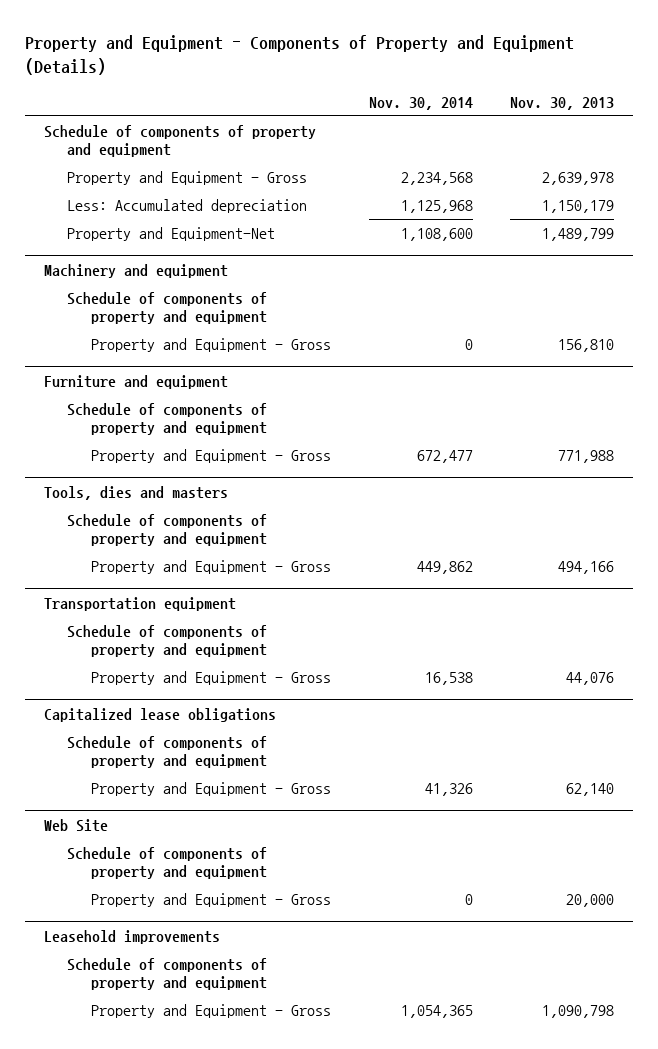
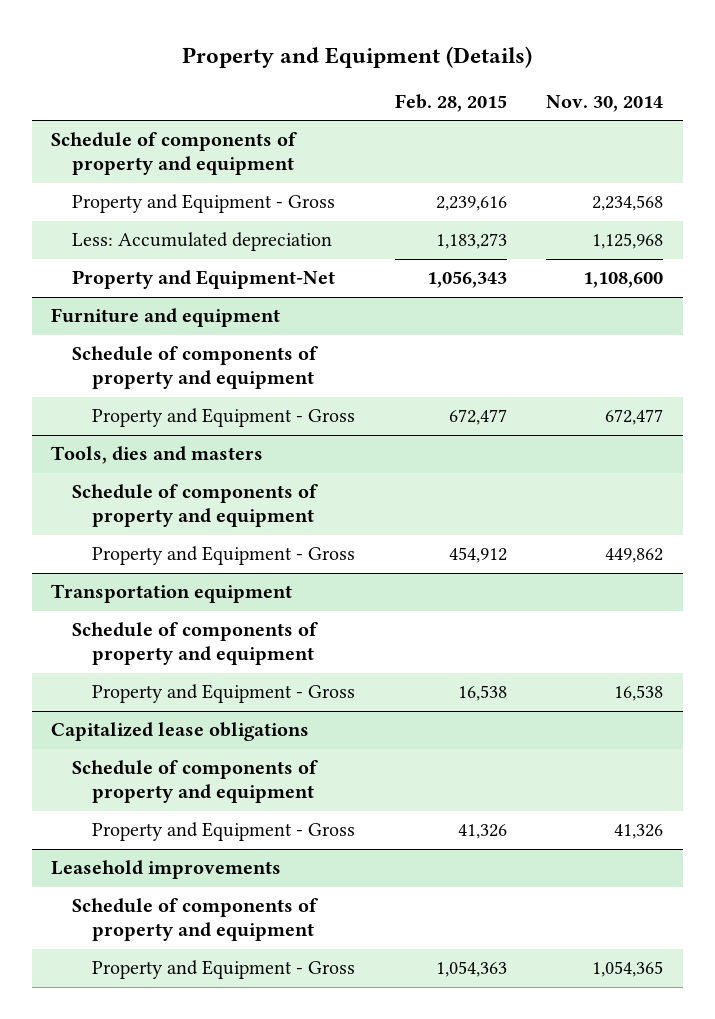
[24,35,574,76] Property and Equipment - Components of Property and Equipment (Details) -> [182,45,533,68] Property and Equipment (Details)
[510,96,615,110] Nov. 30, 2013 -> none
none -> [394,93,507,112] Feb. 28, 2015
[43,263,228,278] Machinery and equipment -> none
[67,291,268,324] Schedule of components of property and equipment -> none
[90,337,331,352] Property and Equipment - Gross -> none
[43,818,108,832] Web Site -> none
[67,846,268,879] Schedule of components of property and equipment -> none
[90,892,331,907] Property and Equipment - Gross -> none

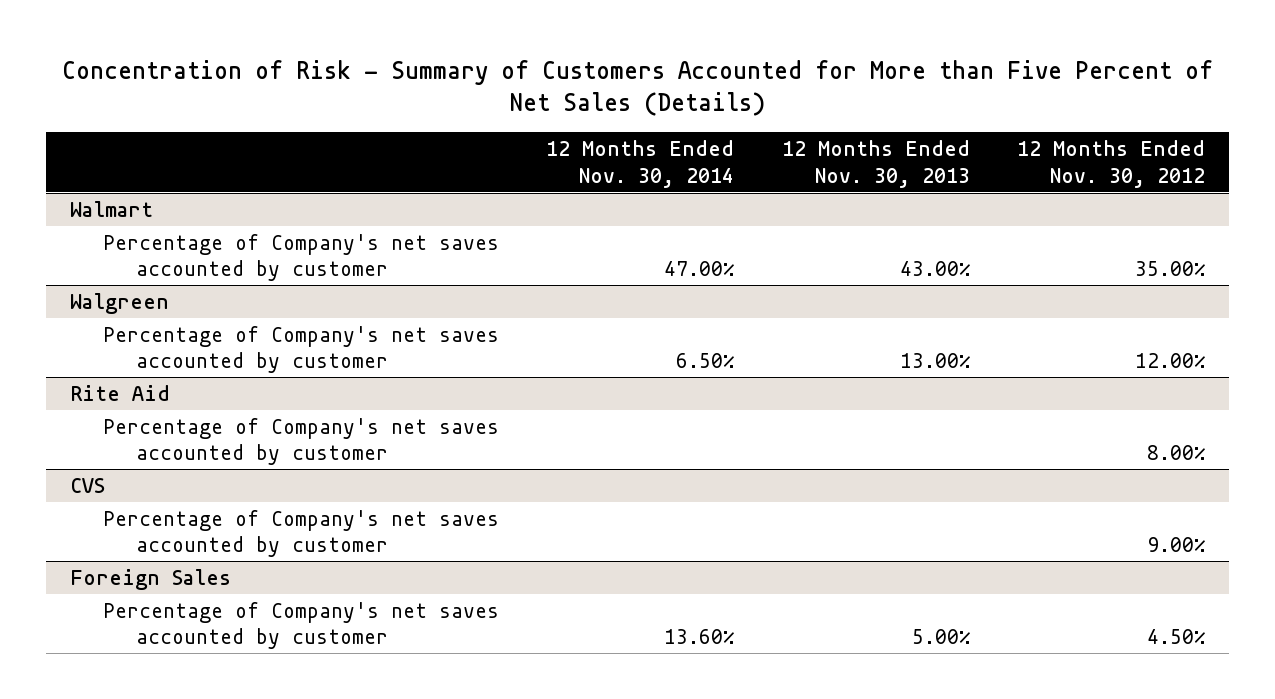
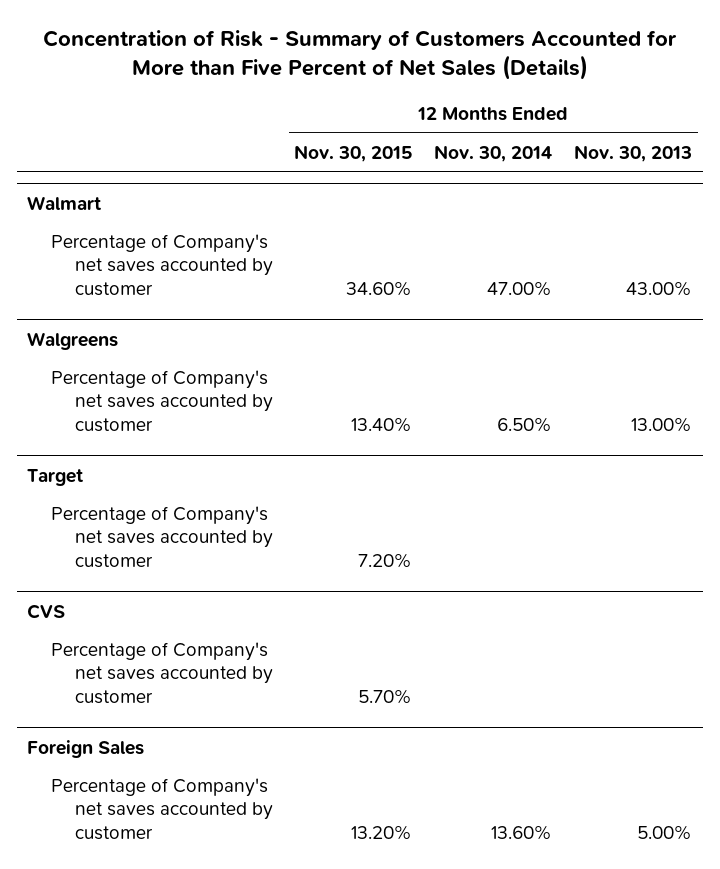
[1017,140,1206,188] 12 Months Ended Nov. 30, 2012 -> none
none -> [294,144,413,162] Nov. 30, 2015
[70,292,170,314] Walgreen -> [27,331,119,350] Walgreens
[70,384,171,401] Rite Aid -> none
none -> [27,468,84,486] Target

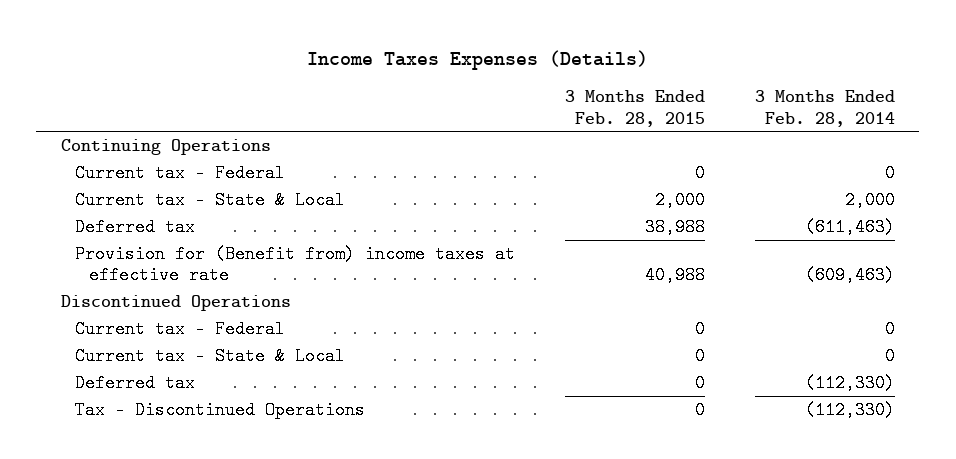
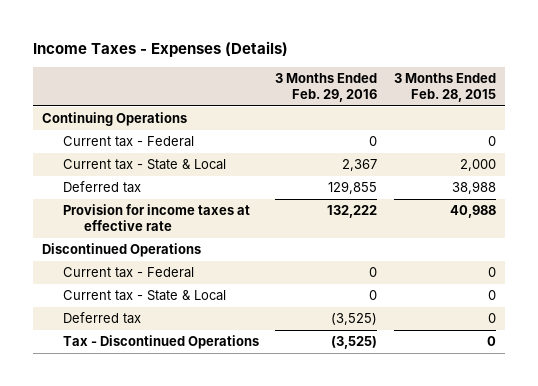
[306,49,648,70] Income Taxes Expenses (Details) -> [33,40,289,57] Income Taxes - Expenses (Details)
[754,90,895,127] 3 Months Ended Feb. 28, 2014 -> none
none -> [275,73,378,102] 3 Months Ended Feb. 29, 2016
[75,245,516,285] Provision for (Benefit from) income taxes at effective rate -> [62,204,250,232] Provision for income taxes at effective rate

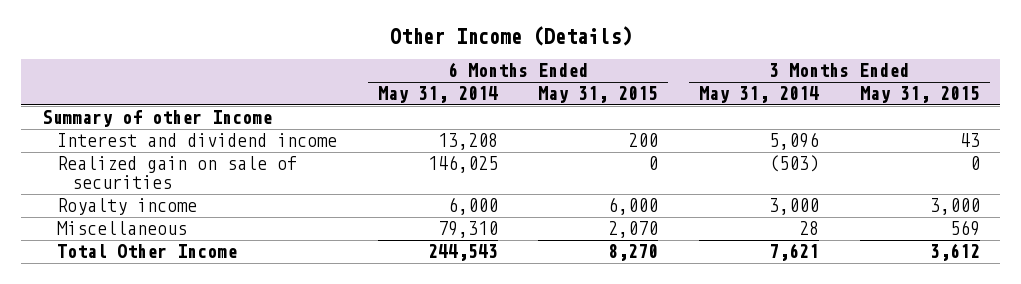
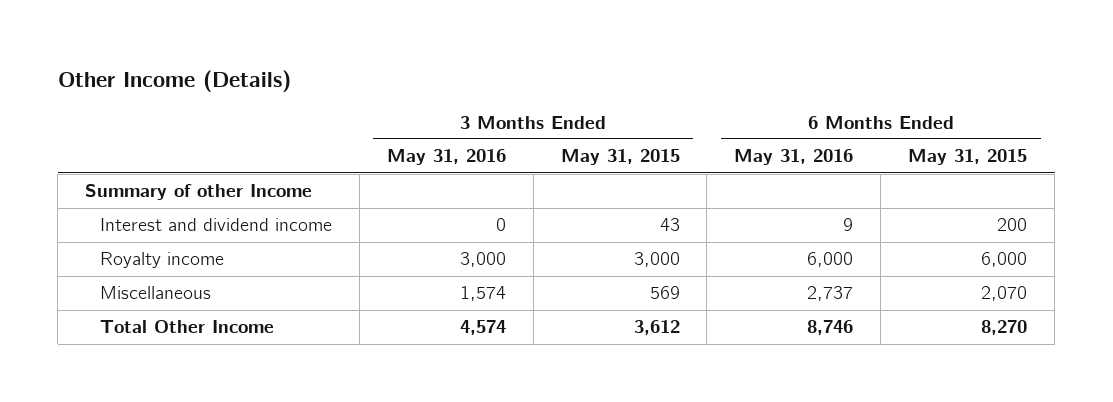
[377,86,498,104] May 31, 2014 -> none
[698,86,819,104] May 31, 2014 -> none
none -> [386,149,506,166] May 31, 2016
none -> [734,149,854,166] May 31, 2016
[57,156,298,190] Realized gain on sale of securities -> none

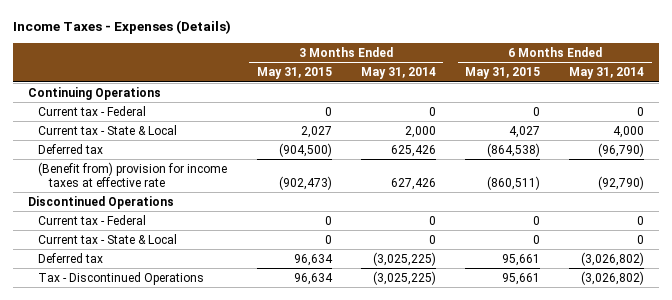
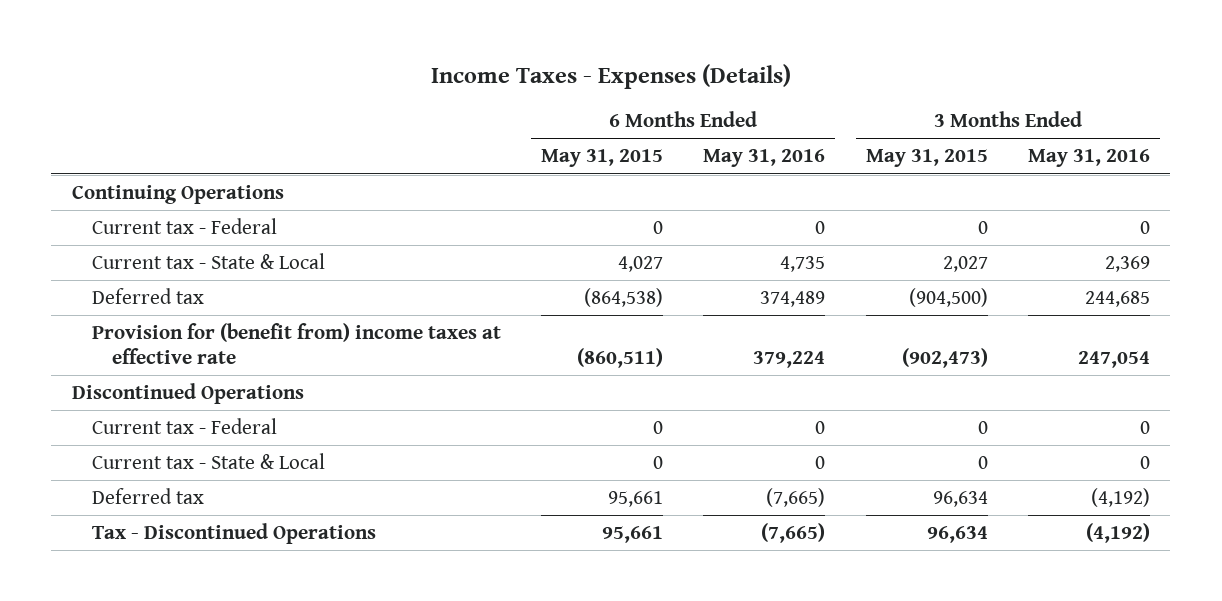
[360,67,436,80] May 31, 2014 -> none
[569,67,645,80] May 31, 2014 -> none
none -> [703,149,826,168] May 31, 2016
none -> [1027,149,1150,168] May 31, 2016
[38,161,228,187] (Benefit from) provision for income taxes at effective rate -> [91,322,501,365] Provision for (benefit from) income taxes at effective rate

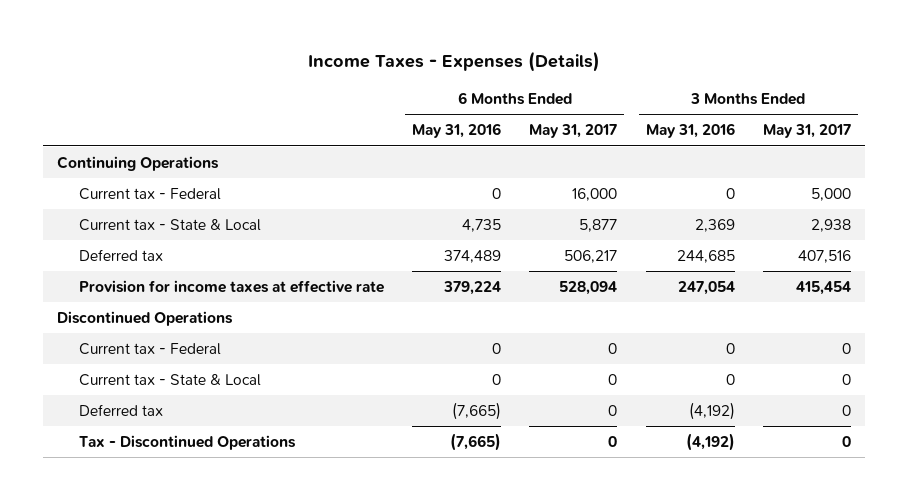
[540,149,663,168] May 31, 2015 -> none
[865,149,988,168] May 31, 2015 -> none
none -> [529,124,618,139] May 31, 2017
none -> [762,124,851,139] May 31, 2017
[91,322,501,365] Provision for (benefit from) income taxes at effective rate -> [78,279,384,293] Provision for income taxes at effective rate

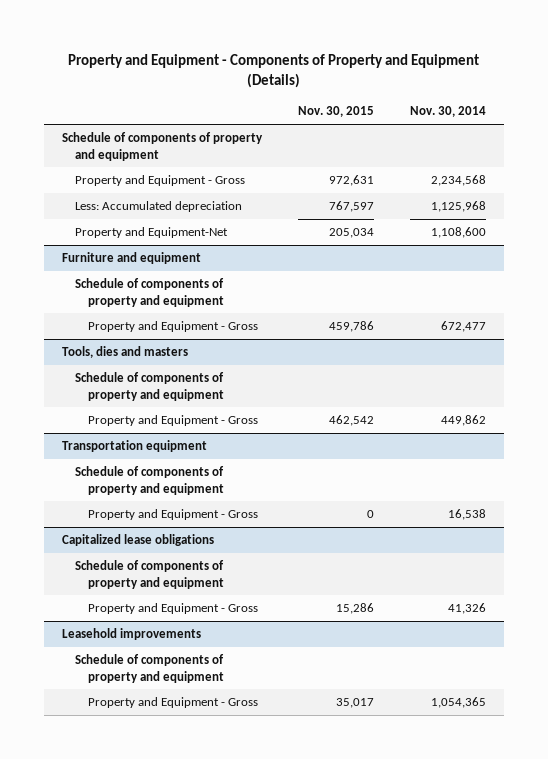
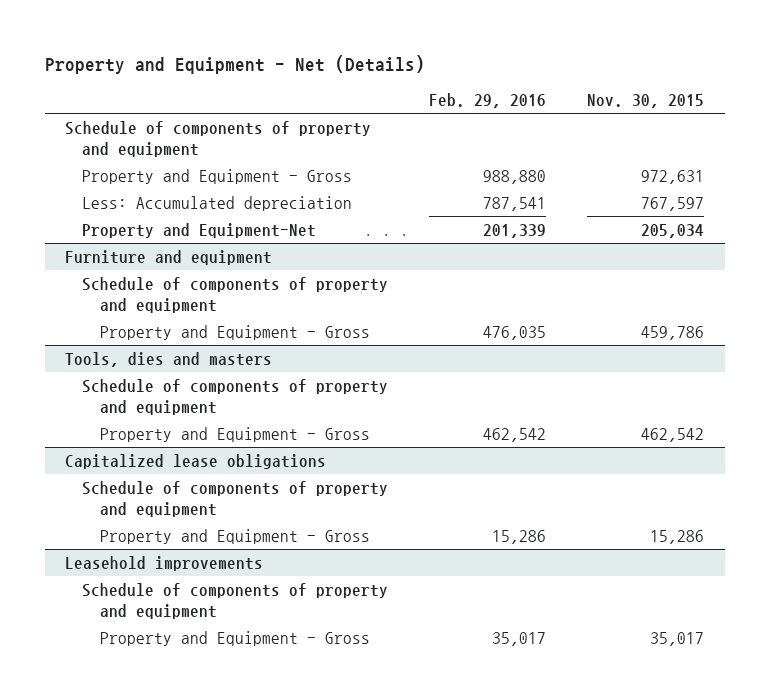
[68,53,480,88] Property and Equipment - Components of Property and Equipment (Details) -> [44,54,425,74] Property and Equipment - Net (Details)
[409,106,486,118] Nov. 30, 2014 -> none
none -> [429,93,547,109] Feb. 29, 2016
[62,440,208,453] Transportation equipment -> none
[75,466,225,495] Schedule of components of property and equipment -> none
[87,509,258,521] Property and Equipment - Gross -> none

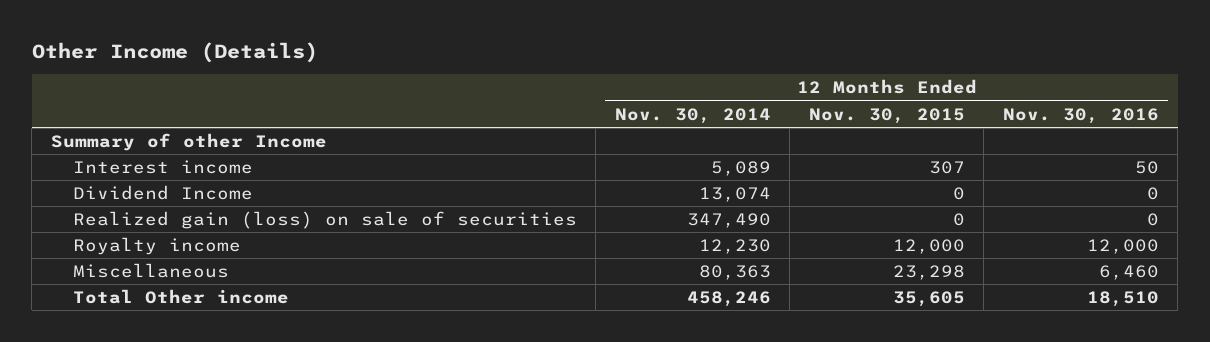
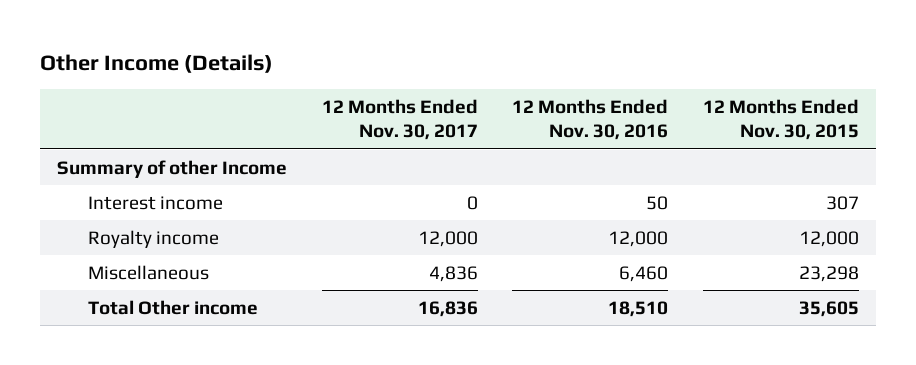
[614,107,771,124] Nov. 30, 2014 -> none
none -> [321,98,478,141] 12 Months Ended Nov. 30, 2017
[72,185,253,201] Dividend Income -> none
[72,211,577,230] Realized gain (loss) on sale of securities -> none

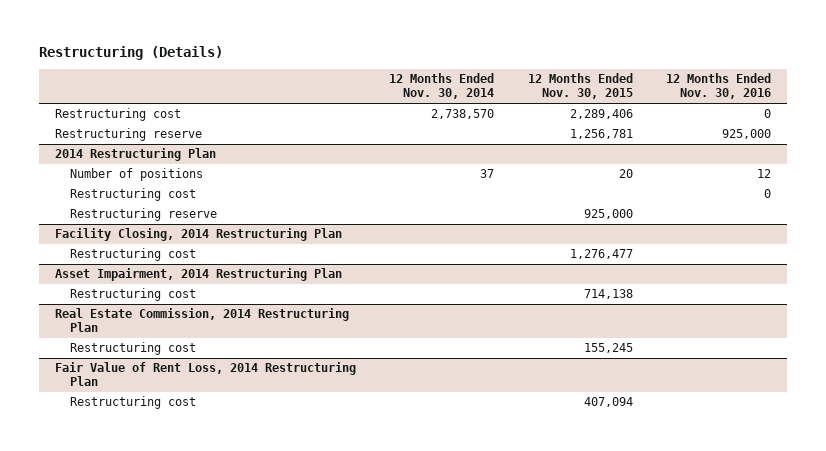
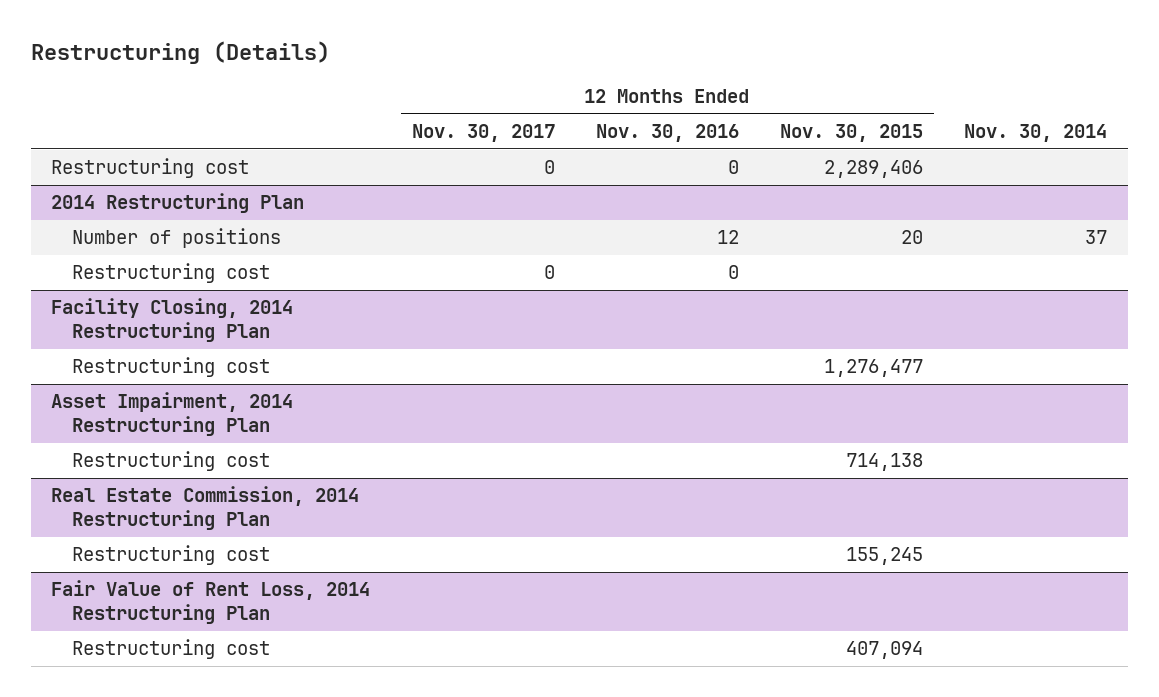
[389,73,495,100] 12 Months Ended Nov. 30, 2014 -> none
none -> [411,123,555,142] Nov. 30, 2017
none -> [964,123,1108,142] Nov. 30, 2014
[55,128,203,142] Restructuring reserve -> none
[70,208,218,222] Restructuring reserve -> none

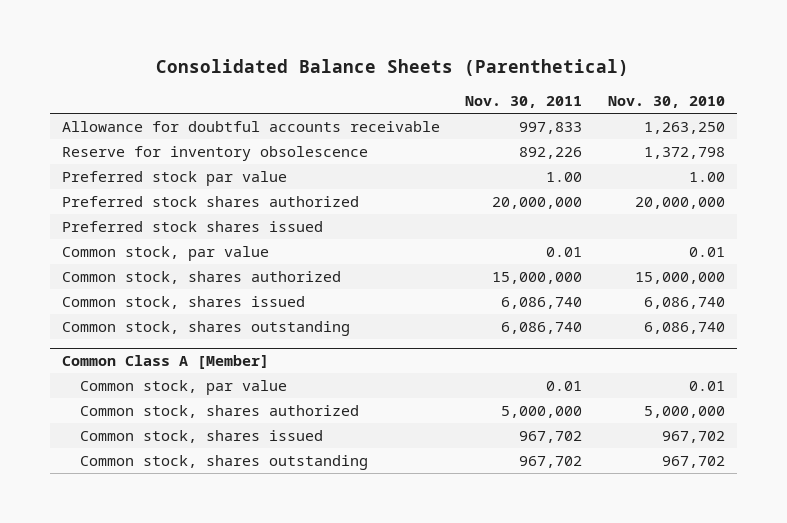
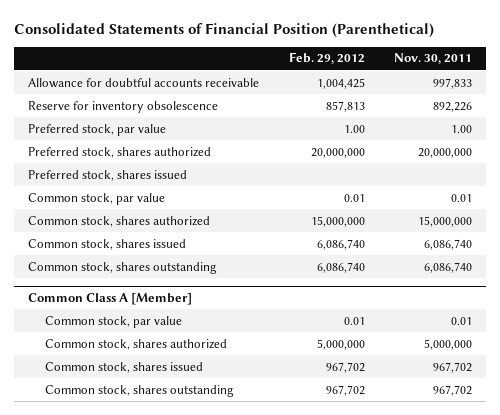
[156,59,630,77] Consolidated Balance Sheets (Parenthetical) -> [13,22,434,38] Consolidated Statements of Financial Position (Parenthetical)
[607,96,725,109] Nov. 30, 2010 -> none
none -> [288,52,365,65] Feb. 29, 2012
[62,170,288,186] Preferred stock par value -> [28,123,167,136] Preferred stock, par value
[62,195,360,207] Preferred stock shares authorized -> [28,146,212,158] Preferred stock, shares authorized
[62,220,324,232] Preferred stock shares issued -> [28,169,188,181] Preferred stock, shares issued

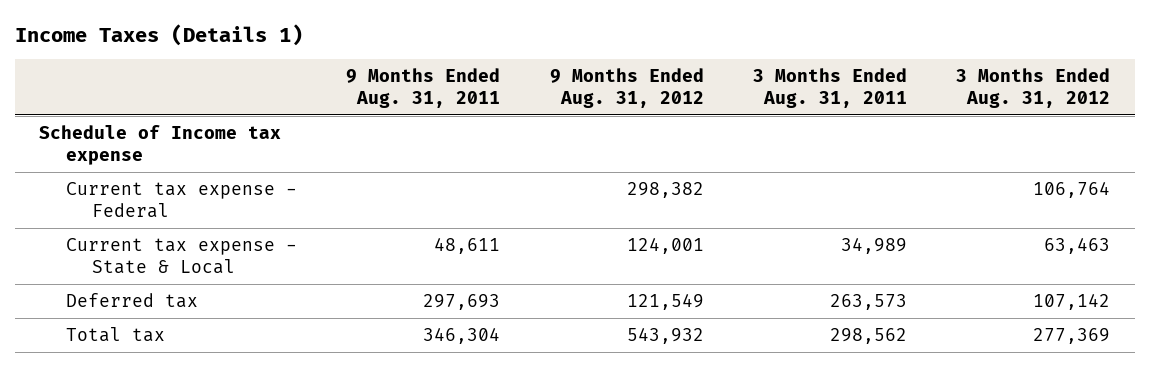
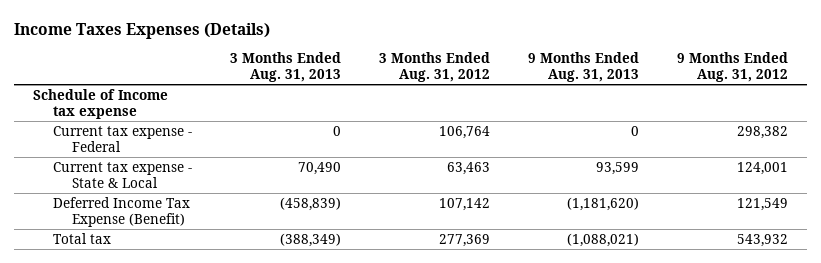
[14,23,303,46] Income Taxes (Details 1) -> [13,22,270,39] Income Taxes Expenses (Details)
[346,67,501,108] 9 Months Ended Aug. 31, 2011 -> none
[752,67,907,108] 3 Months Ended Aug. 31, 2011 -> none
none -> [229,52,341,82] 3 Months Ended Aug. 31, 2013
none -> [527,52,639,82] 9 Months Ended Aug. 31, 2013
[65,293,198,309] Deferred tax -> [52,196,190,227] Deferred Income Tax Expense (Benefit)

